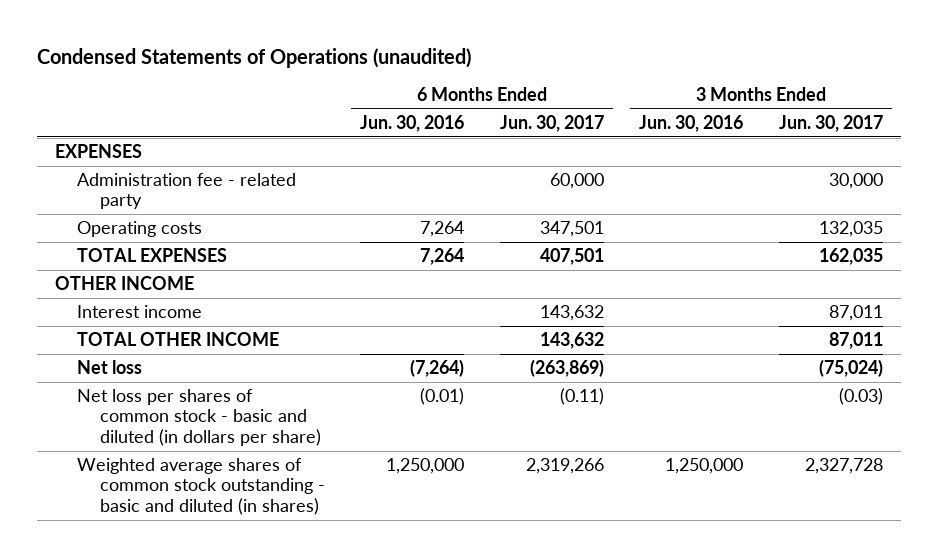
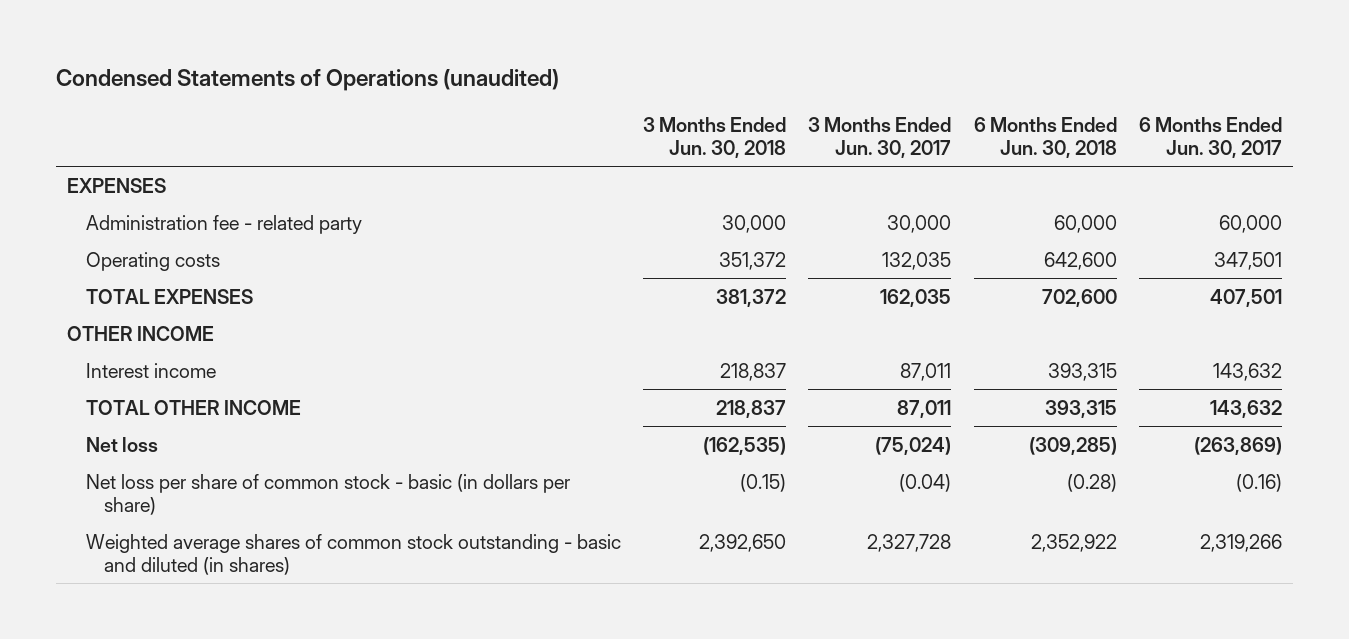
[360,114,465,132] Jun. 30, 2016 -> none
[639,114,744,132] Jun. 30, 2016 -> none
none -> [642,116,786,158] 3 Months Ended Jun. 30, 2018
none -> [973,116,1117,158] 6 Months Ended Jun. 30, 2018
[77,389,321,446] Net loss per shares of common stock - basic and diluted (in dollars per share) -> [85,473,570,515] Net loss per share of common stock - basic (in dollars per share)
[559,388,604,406] (0.11) -> [1236,473,1283,492] (0.16)
[838,388,883,406] (0.03) -> [899,473,952,492] (0.04)

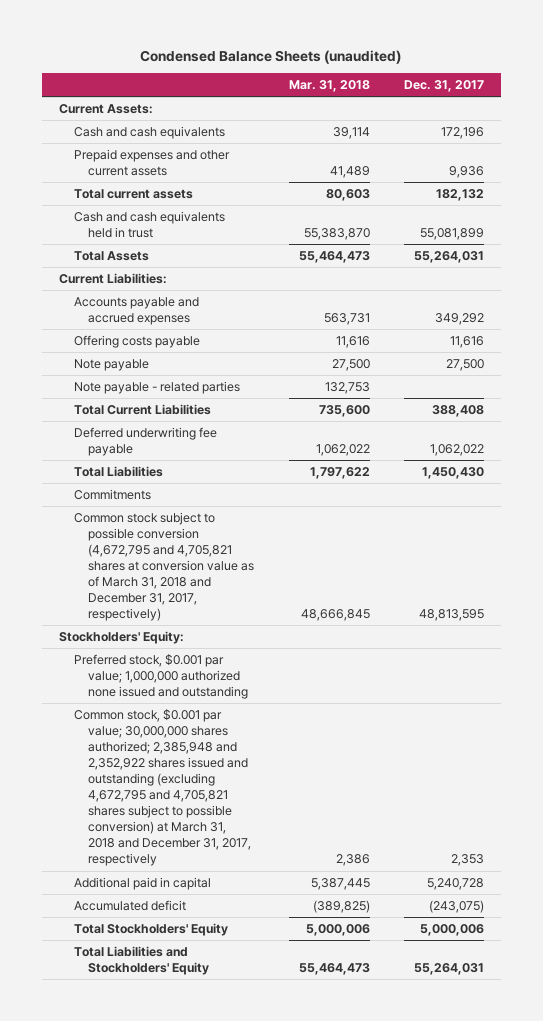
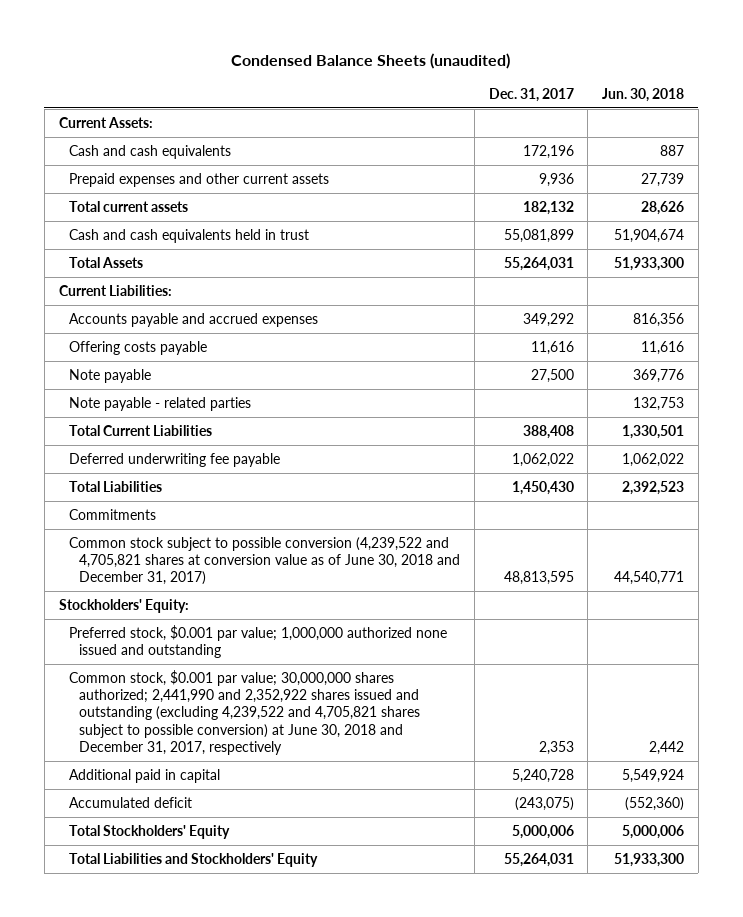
[288,80,370,93] Mar. 31, 2018 -> none
none -> [602,88,685,103] Jun. 30, 2018
[73,511,255,622] Common stock subject to possible conversion (4,672,795 and 4,705,821 shares at conversion value as of March 31, 2018 and December 31, 2017, respectively) -> [68,536,461,586] Common stock subject to possible conversion (4,239,522 and 4,705,821 shares at conversion value as of June 30, 2018 and December 31, 2017)
[73,708,252,867] Common stock, $0.001 par value; 30,000,000 shares authorized; 2,385,948 and 2,352,922 shares issued and outstanding (excluding 4,672,795 and 4,705,821 shares subject to possible conversion) at March 31, 2018 and December 31, 2017, respectively -> [68,669,421,755] Common stock, $0.001 par value; 30,000,000 shares authorized; 2,441,990 and 2,352,922 shares issued and outstanding (excluding 4,239,522 and 4,705,821 shares subject to possible conversion) at June 30, 2018 and December 31, 2017, respectively

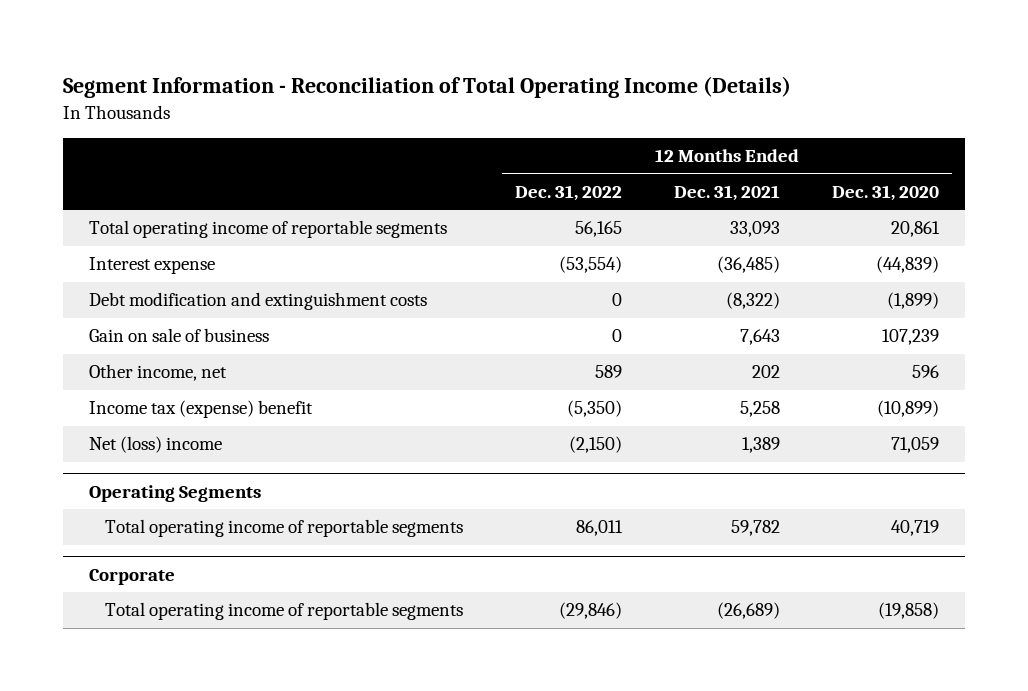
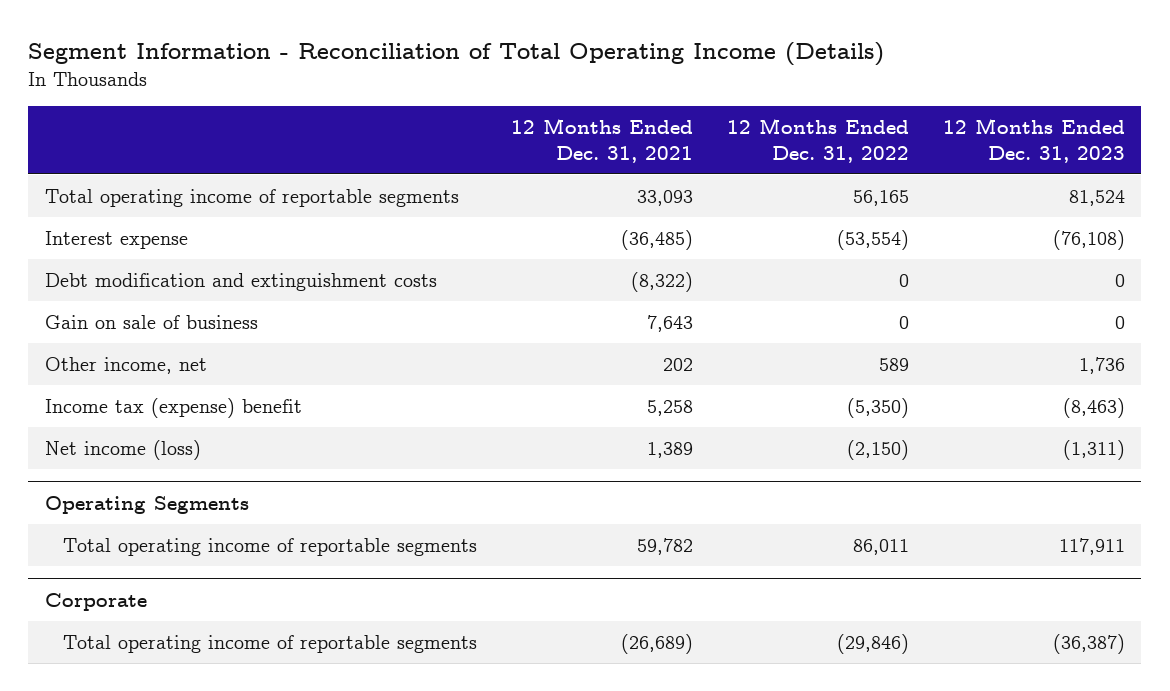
[831,184,939,201] Dec. 31, 2020 -> none
none -> [942,118,1125,163] 12 Months Ended Dec. 31, 2023
[89,436,223,454] Net (loss) income -> [45,439,202,460] Net income (loss)

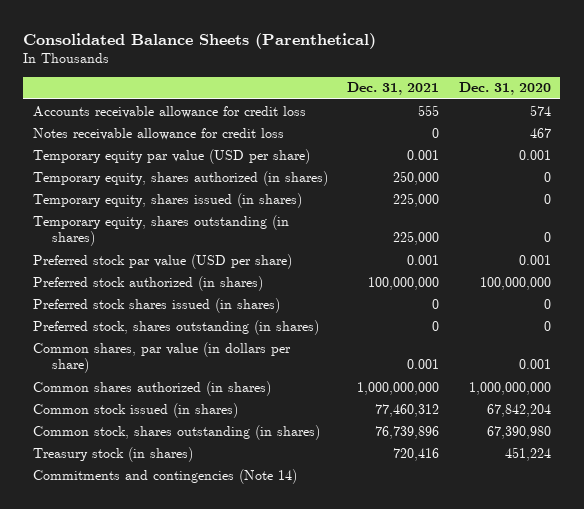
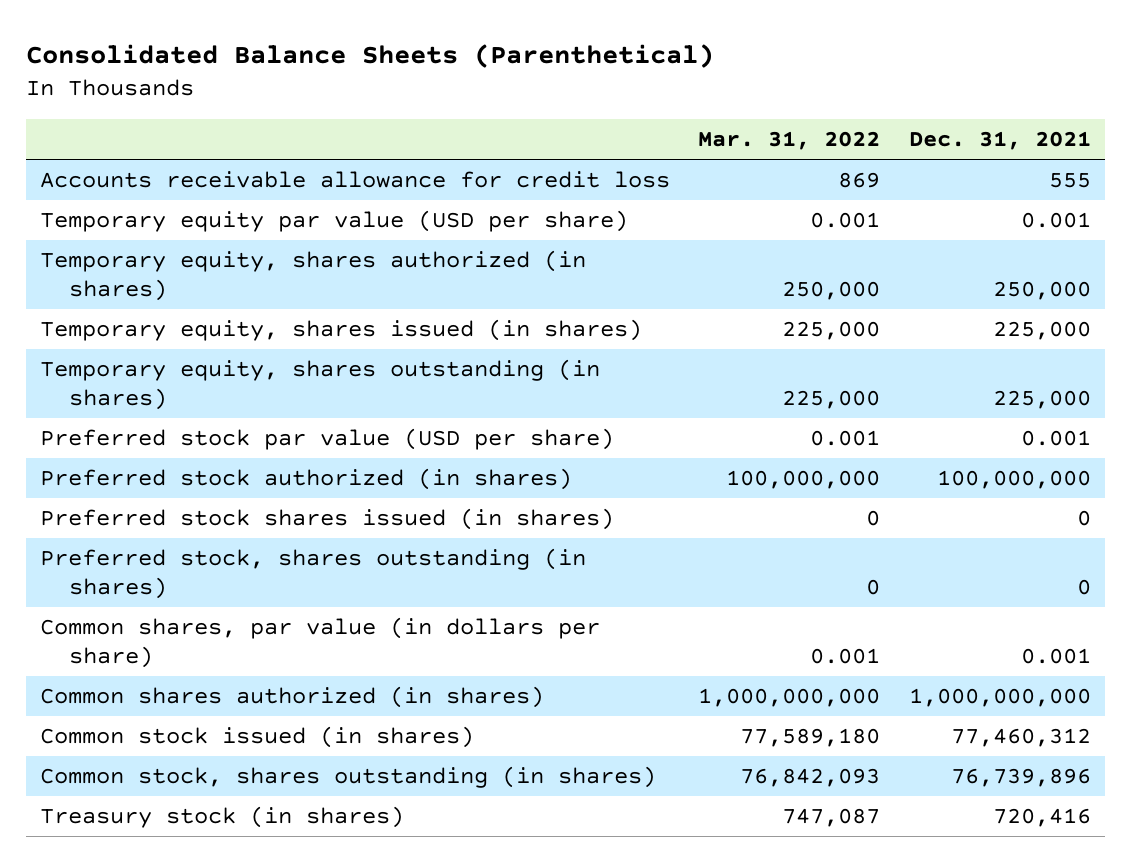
[458,82,551,96] Dec. 31, 2020 -> none
none -> [698,131,881,151] Mar. 31, 2022
[33,127,285,140] Notes receivable allowance for credit loss -> none
[33,468,298,484] Commitments and contingencies (Note 14) -> none

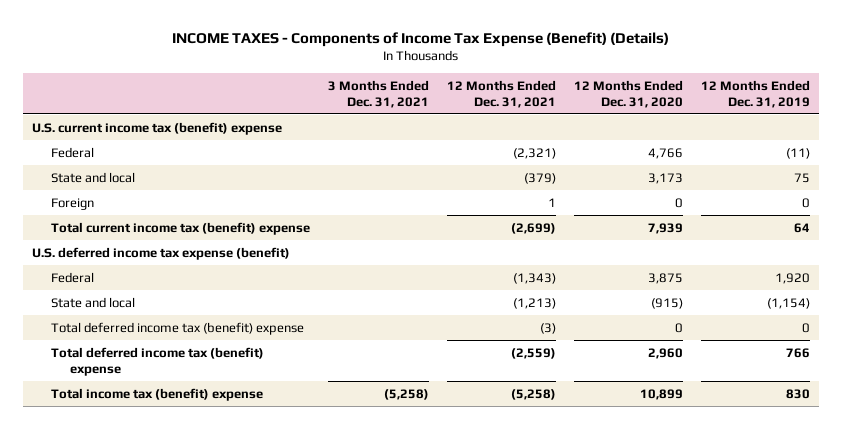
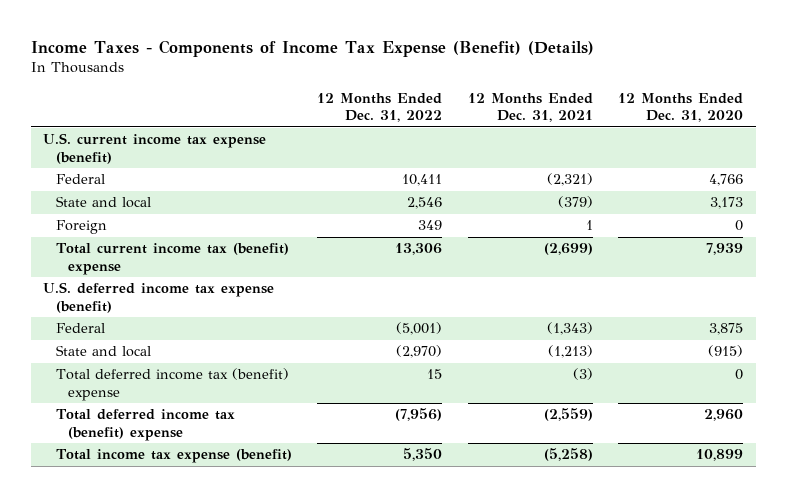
[172,31,670,47] INCOME TAXES - Components of Income Tax Expense (Benefit) (Details) -> [30,40,594,58] Income Taxes - Components of Income Tax Expense (Benefit) (Details)
[327,79,429,108] 3 Months Ended Dec. 31, 2021 -> none
[701,79,811,108] 12 Months Ended Dec. 31, 2019 -> none
none -> [317,93,443,123] 12 Months Ended Dec. 31, 2022
[31,121,282,135] U.S. current income tax (benefit) expense -> [43,133,267,164] U.S. current income tax expense (benefit)
[50,387,263,401] Total income tax (benefit) expense -> [55,449,292,464] Total income tax expense (benefit)

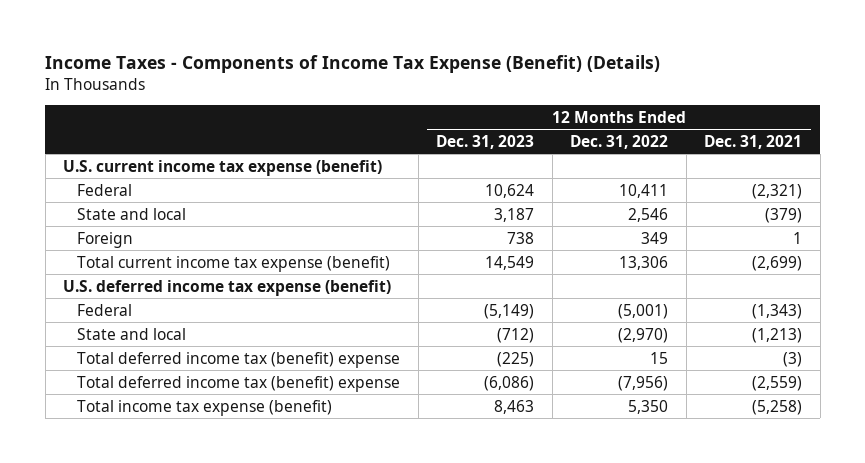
[617,93,743,123] 12 Months Ended Dec. 31, 2020 -> none
none -> [436,134,535,149] Dec. 31, 2023
[55,243,289,275] Total current income tax (benefit) expense -> [77,255,391,272] Total current income tax expense (benefit)

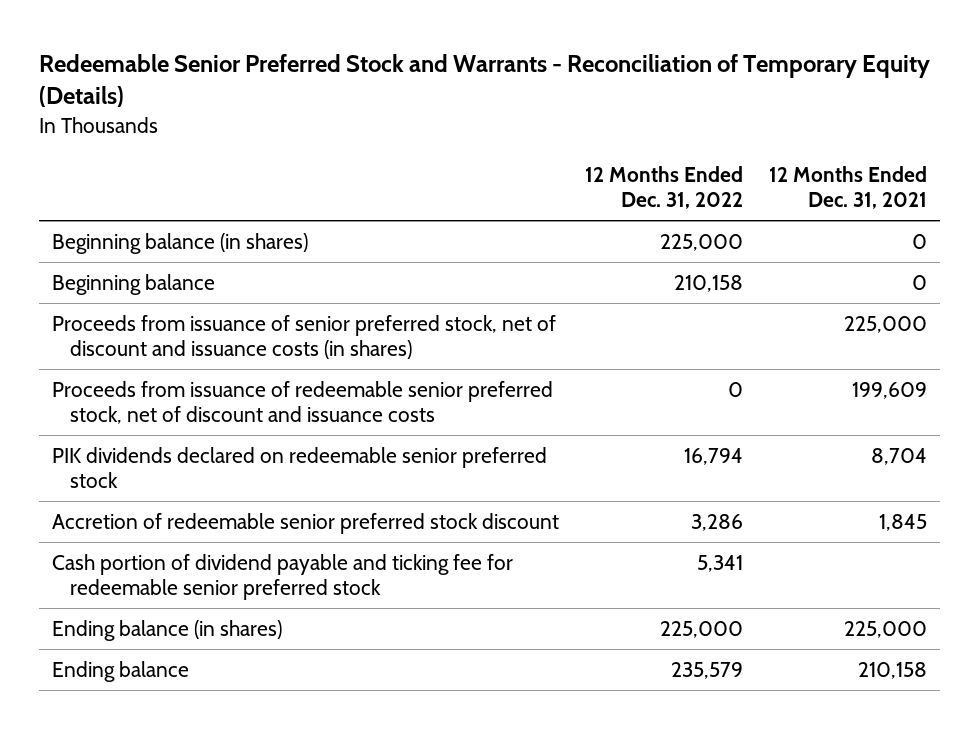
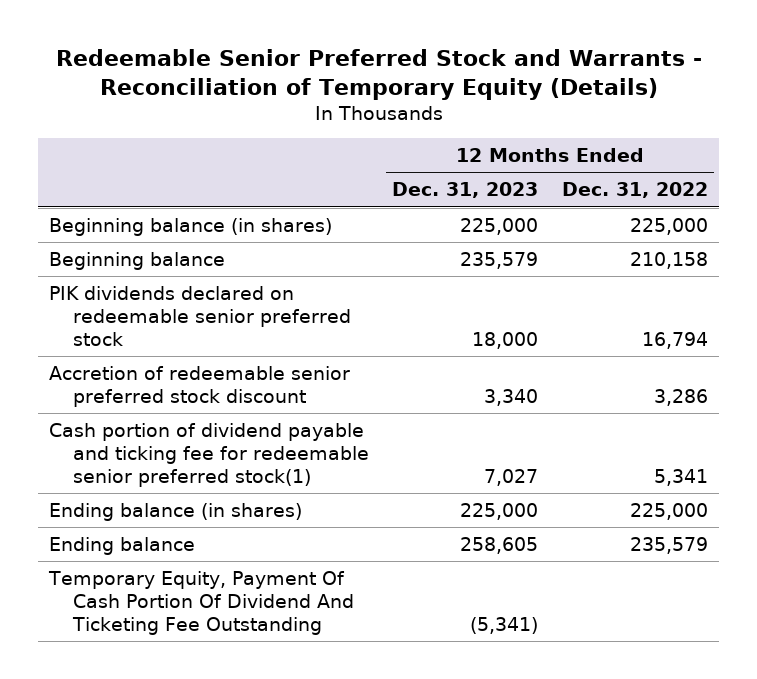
[769,165,928,209] 12 Months Ended Dec. 31, 2021 -> none
none -> [392,182,539,199] Dec. 31, 2023
[52,315,557,359] Proceeds from issuance of senior preferred stock, net of discount and issuance costs (in shares) -> none
[52,381,554,424] Proceeds from issuance of redeemable senior preferred stock, net of discount and issuance costs -> none
[52,554,514,600] Cash portion of dividend payable and ticking fee for redeemable senior preferred stock -> [49,422,369,487] Cash portion of dividend payable and ticking fee for redeemable senior preferred stock(1)
none -> [48,570,354,635] Temporary Equity, Payment Of Cash Portion Of Dividend And Ticketing Fee Outstanding

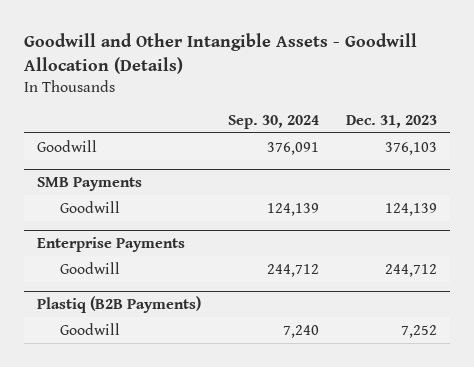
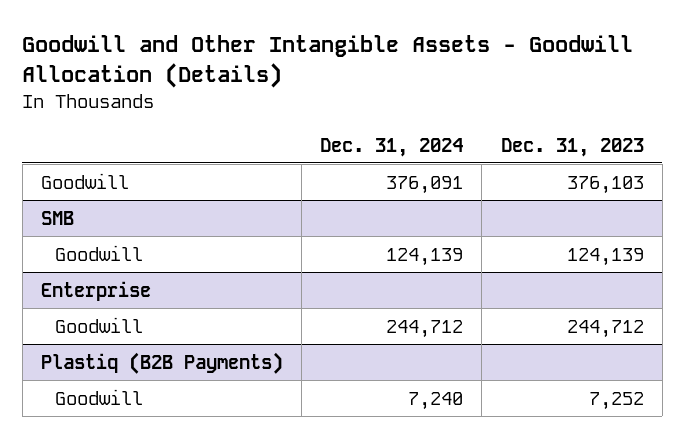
[227,114,319,129] Sep. 30, 2024 -> none
none -> [320,137,464,157] Dec. 31, 2024
[37,176,143,191] SMB Payments -> [40,210,74,225] SMB
[37,236,186,252] Enterprise Payments -> [40,280,151,301] Enterprise

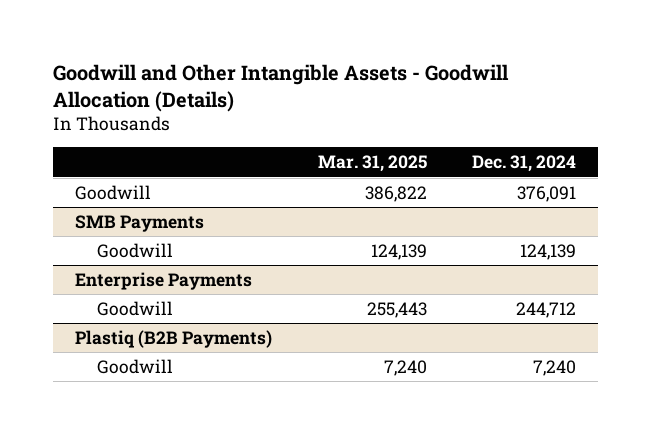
[500,137,644,157] Dec. 31, 2023 -> none
none -> [317,155,427,173] Mar. 31, 2025
[40,210,74,225] SMB -> [75,214,205,232] SMB Payments
[40,280,151,301] Enterprise -> [75,271,253,290] Enterprise Payments

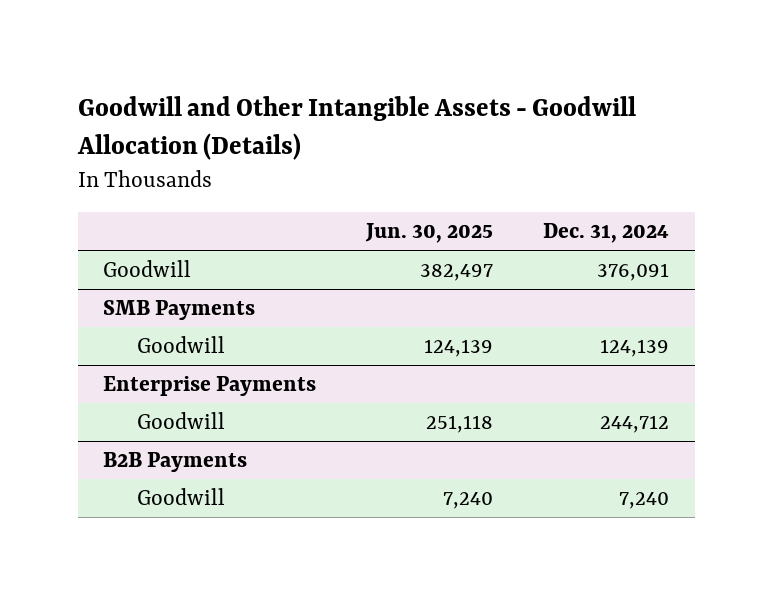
[317,155,427,173] Mar. 31, 2025 -> none
none -> [365,223,494,244] Jun. 30, 2025
[75,329,273,348] Plastiq (B2B Payments) -> [102,452,247,473] B2B Payments

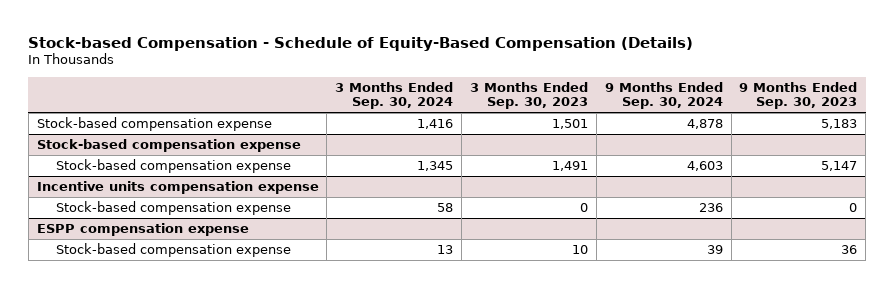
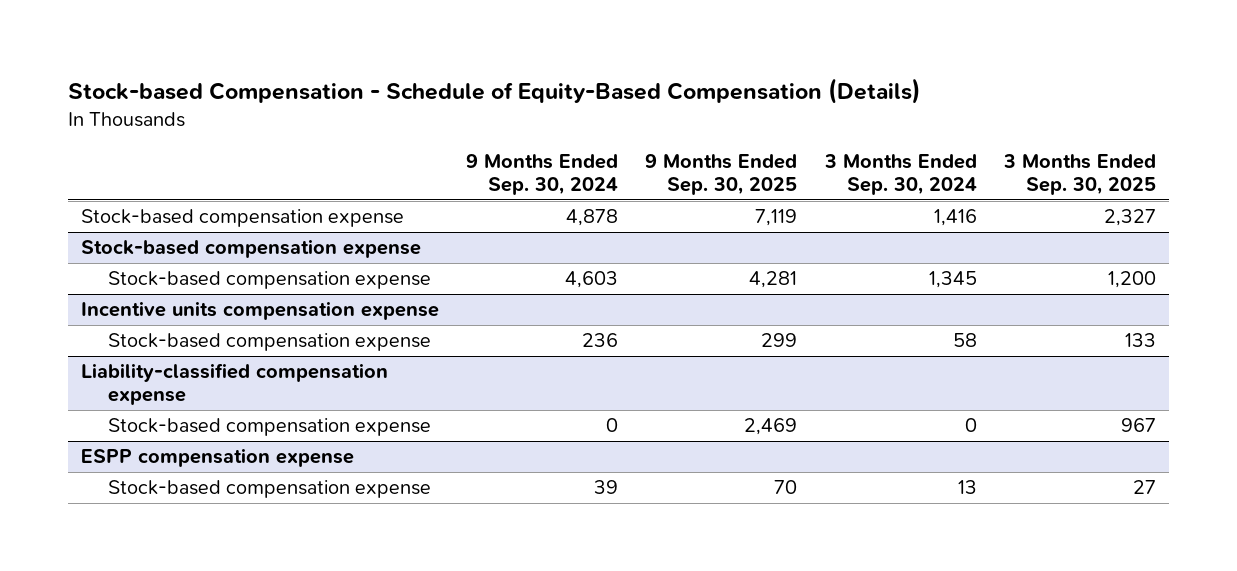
[469,81,588,110] 3 Months Ended Sep. 30, 2023 -> none
[739,81,858,110] 9 Months Ended Sep. 30, 2023 -> none
none -> [645,153,798,195] 9 Months Ended Sep. 30, 2025
none -> [1002,153,1156,195] 3 Months Ended Sep. 30, 2025
none -> [81,363,389,406] Liability-classified compensation expense
none -> [107,418,431,437] Stock-based compensation expense

